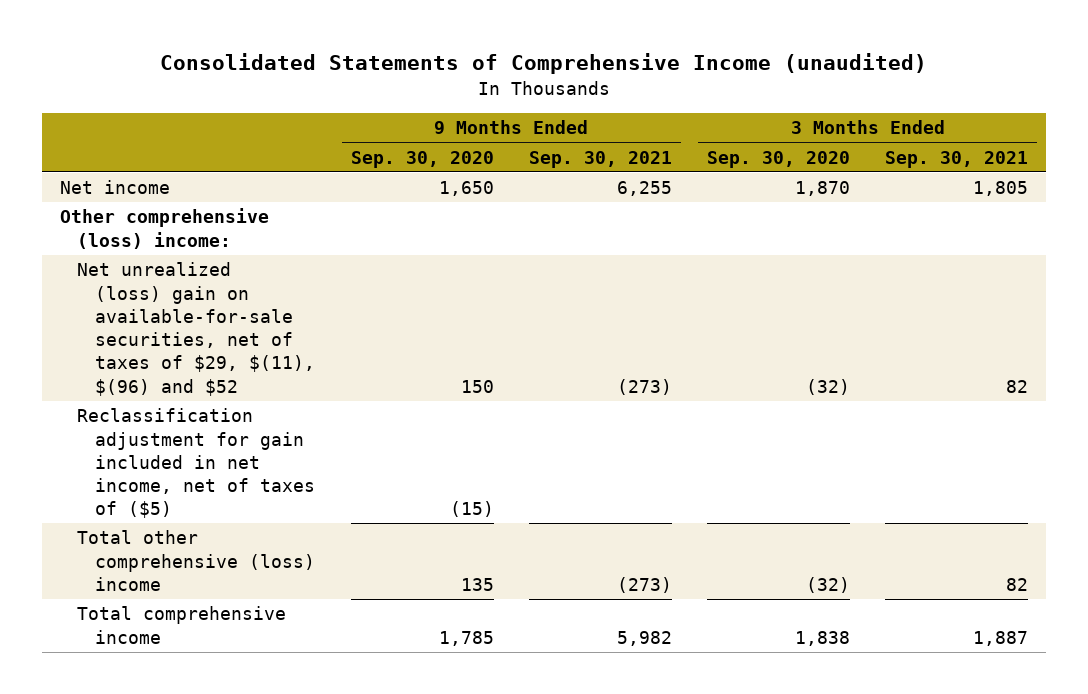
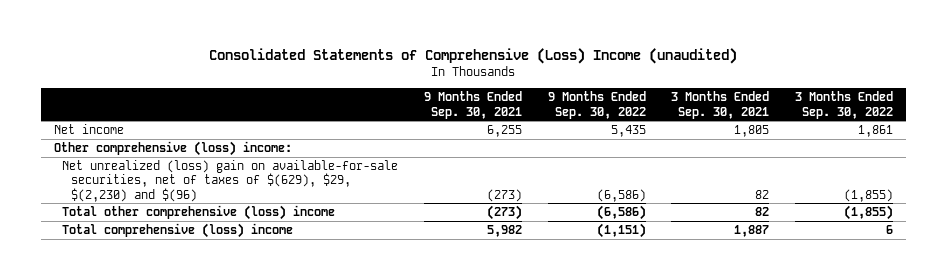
[159,53,927,75] Consolidated Statements of Comprehensive Income (unaudited) -> [209,47,738,64] Consolidated Statements of Comprehensive (Loss) Income (unaudited)
[350,150,494,168] Sep. 30, 2020 -> none
[706,150,850,168] Sep. 30, 2020 -> none
none -> [547,91,646,119] 9 Months Ended Sep. 30, 2022
none -> [794,91,893,119] 3 Months Ended Sep. 30, 2022
[77,408,316,519] Reclassification adjustment for gain included in net income, net of taxes of ($5) -> none
[77,262,316,396] Net unrealized (loss) gain on available-for-sale securities, net of taxes of $29, $(11), $(96) and $52 -> [62,160,399,202] Net unrealized (loss) gain on available-for-sale securities, net of taxes of $(629), $29, $(2,230) and $(96)
[77,606,287,644] Total comprehensive income -> [62,223,294,239] Total comprehensive (loss) income

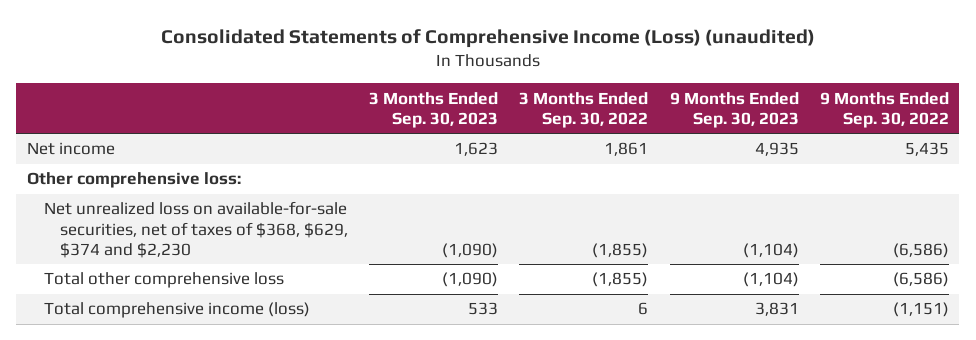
[209,47,738,64] Consolidated Statements of Comprehensive (Loss) Income (unaudited) -> [160,29,815,49] Consolidated Statements of Comprehensive Income (Loss) (unaudited)
[424,91,523,119] 9 Months Ended Sep. 30, 2021 -> none
[671,91,770,119] 3 Months Ended Sep. 30, 2021 -> none
none -> [369,91,499,129] 3 Months Ended Sep. 30, 2023
none -> [669,91,799,129] 9 Months Ended Sep. 30, 2023
[53,141,292,157] Other comprehensive (loss) income: -> [27,172,242,189] Other comprehensive loss:
[62,160,399,202] Net unrealized (loss) gain on available-for-sale securities, net of taxes of $(629), $29, $(2,230) and $(96) -> [43,201,349,259] Net unrealized loss on available-for-sale securities, net of taxes of $368, $629, $374 and $2,230
[62,205,336,221] Total other comprehensive (loss) income -> [43,272,284,289] Total other comprehensive loss
[62,223,294,239] Total comprehensive (loss) income -> [43,302,310,319] Total comprehensive income (loss)

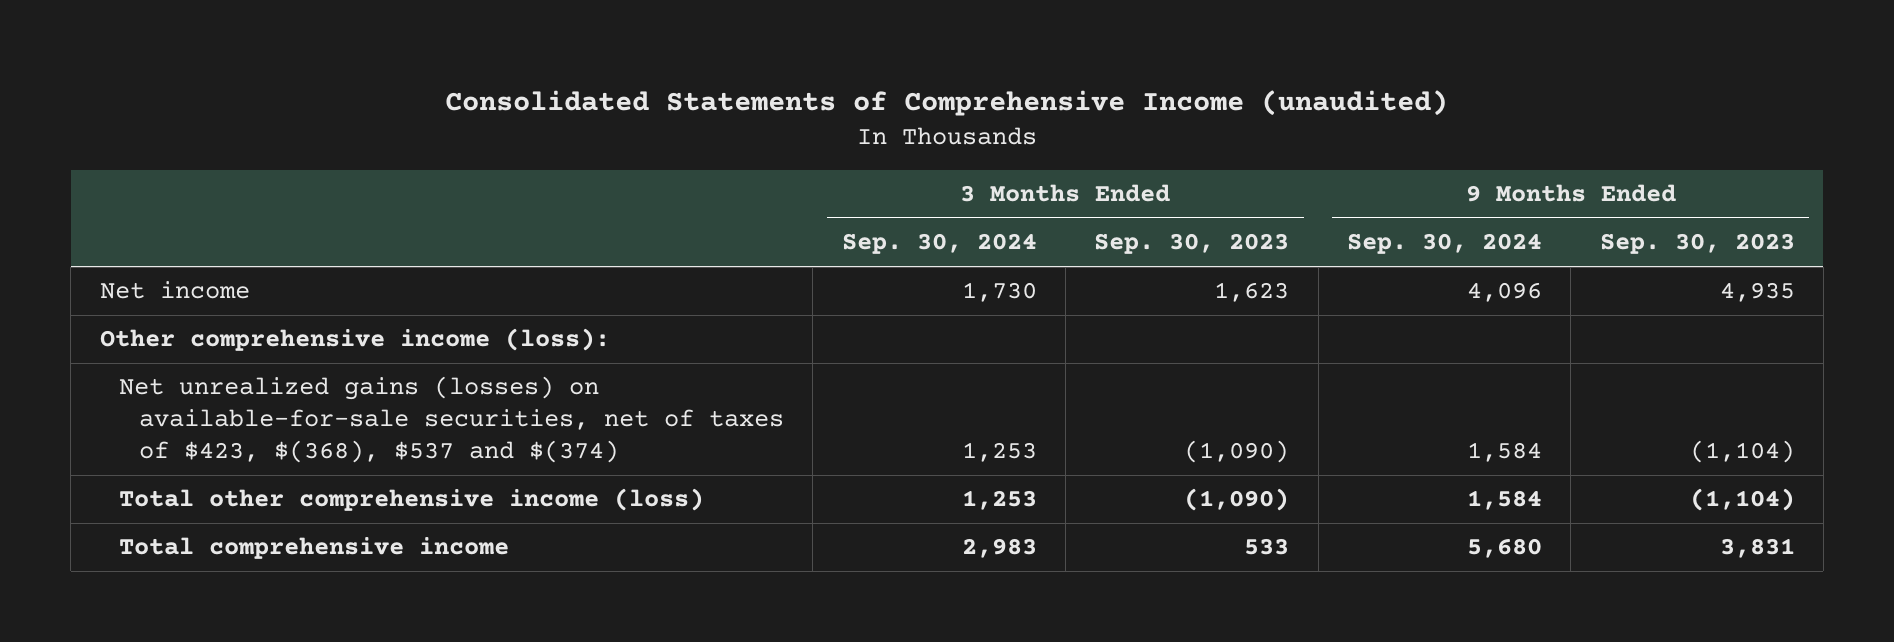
[160,29,815,49] Consolidated Statements of Comprehensive Income (Loss) (unaudited) -> [445,90,1449,117] Consolidated Statements of Comprehensive Income (unaudited)
[519,91,649,129] 3 Months Ended Sep. 30, 2022 -> none
[819,91,949,129] 9 Months Ended Sep. 30, 2022 -> none
none -> [841,233,1037,255] Sep. 30, 2024
none -> [1346,233,1542,255] Sep. 30, 2024
[27,172,242,189] Other comprehensive loss: -> [99,328,610,352] Other comprehensive income (loss):
[43,201,349,259] Net unrealized loss on available-for-sale securities, net of taxes of $368, $629, $374 and $2,230 -> [119,376,784,463] Net unrealized gains (losses) on available-for-sale securities, net of taxes of $423, $(368), $537 and $(374)
[43,272,284,289] Total other comprehensive loss -> [119,488,705,512] Total other comprehensive income (loss)
[43,302,310,319] Total comprehensive income (loss) -> [119,537,510,560] Total comprehensive income

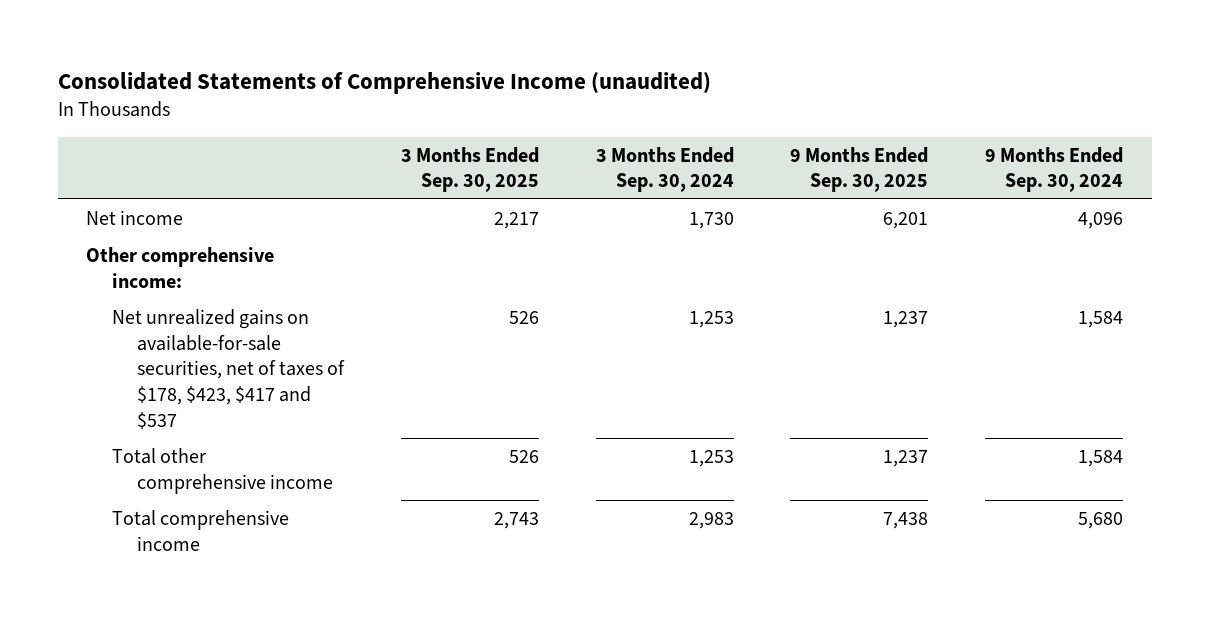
[1094,233,1290,255] Sep. 30, 2023 -> none
[1599,233,1795,255] Sep. 30, 2023 -> none
none -> [400,146,539,193] 3 Months Ended Sep. 30, 2025
none -> [790,146,929,193] 9 Months Ended Sep. 30, 2025
[99,328,610,352] Other comprehensive income (loss): -> [86,246,275,288] Other comprehensive income:
[119,376,784,463] Net unrealized gains (losses) on available-for-sale securities, net of taxes of $423, $(368), $537 and $(374) -> [111,308,345,429] Net unrealized gains on available-for-sale securities, net of taxes of $178, $423, $417 and $537
[119,488,705,512] Total other comprehensive income (loss) -> [111,447,333,494] Total other comprehensive income

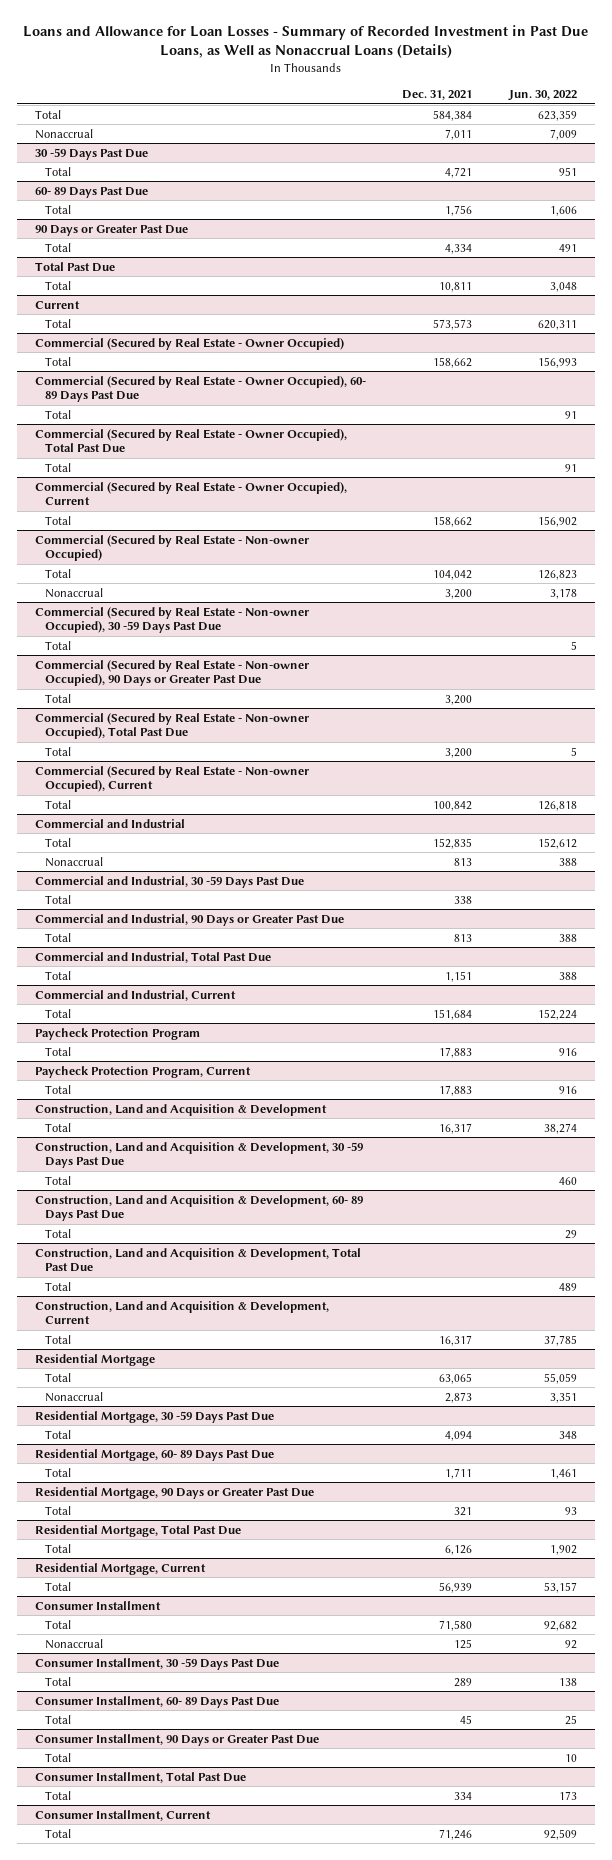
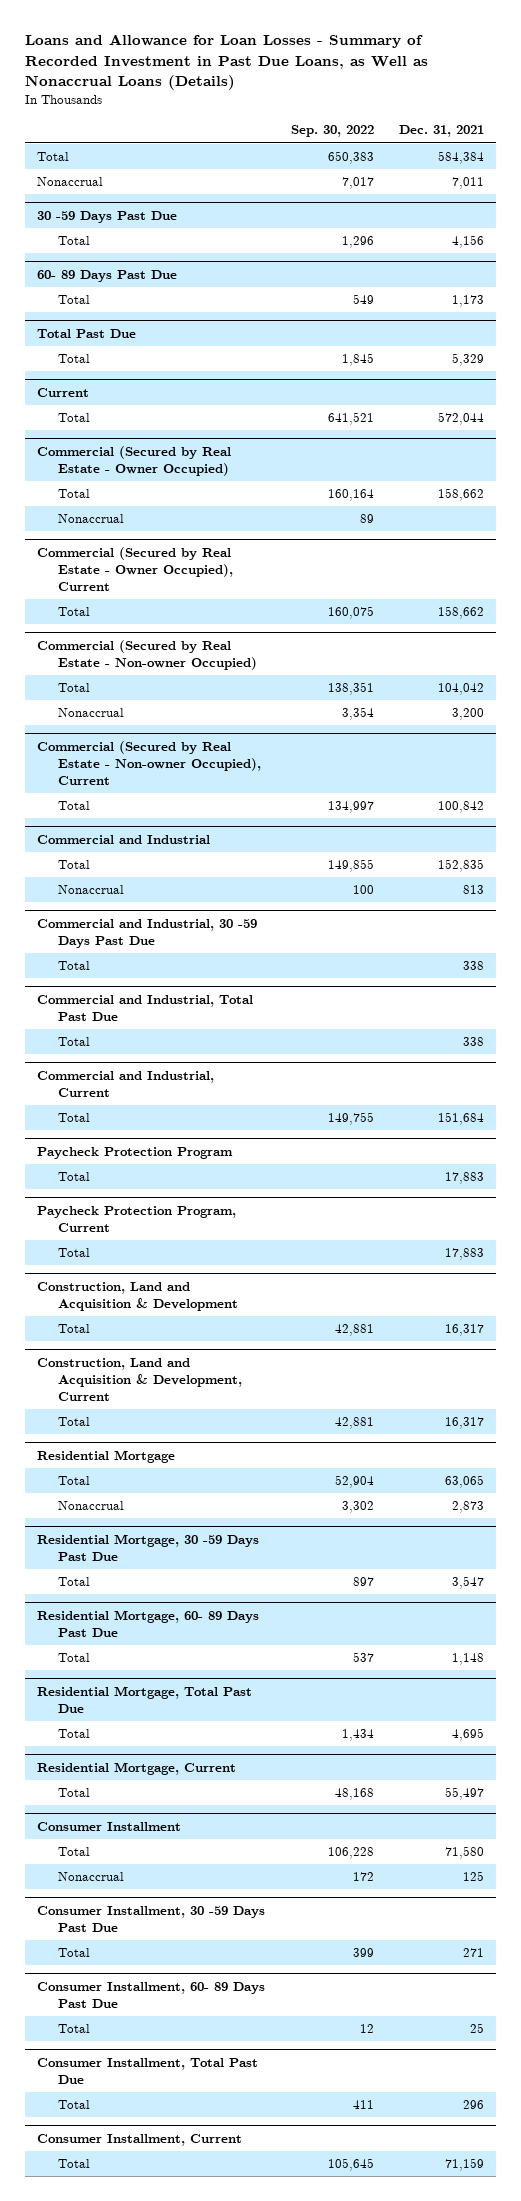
[508,89,578,101] Jun. 30, 2022 -> none
none -> [290,125,374,138] Sep. 30, 2022
[445,166,473,178] 4,721 -> [451,235,484,249] 4,156
[34,224,188,236] 90 Days or Greater Past Due -> none
[44,242,71,252] Total -> none
[445,204,473,216] 1,756 -> [451,295,484,308] 1,173
[439,281,473,292] 10,811 -> [451,353,484,367] 5,329
[433,318,473,330] 573,573 -> [437,412,484,426] 572,044
[34,375,366,403] Commercial (Secured by Real Estate - Owner Occupied), 60- 89 Days Past Due -> none
[44,409,71,419] Total -> none
[34,428,347,454] Commercial (Secured by Real Estate - Owner Occupied), Total Past Due -> none
[44,462,71,472] Total -> none
none -> [58,514,125,524] Nonaccrual
[34,606,309,634] Commercial (Secured by Real Estate - Non-owner Occupied), 30 -59 Days Past Due -> none
[44,640,71,650] Total -> none
[34,659,309,687] Commercial (Secured by Real Estate - Non-owner Occupied), 90 Days or Greater Past Due -> none
[44,693,71,703] Total -> none
[34,712,309,740] Commercial (Secured by Real Estate - Non-owner Occupied), Total Past Due -> none
[44,746,71,756] Total -> none
[34,913,344,926] Commercial and Industrial, 90 Days or Greater Past Due -> none
[44,932,71,942] Total -> none
[445,970,473,982] 1,151 -> [462,1037,484,1047] 338
[34,1141,363,1169] Construction, Land and Acquisition & Development, 30 -59 Days Past Due -> none
[44,1175,71,1185] Total -> none
[34,1194,363,1222] Construction, Land and Acquisition & Development, 60- 89 Days Past Due -> none
[44,1228,71,1238] Total -> none
[34,1247,361,1273] Construction, Land and Acquisition & Development, Total Past Due -> none
[44,1281,71,1291] Total -> none
[445,1430,473,1441] 4,094 -> [451,1576,484,1590] 3,547
[34,1486,314,1499] Residential Mortgage, 90 Days or Greater Past Due -> none
[44,1505,71,1515] Total -> none
[445,1467,473,1479] 1,711 -> [451,1653,484,1666] 1,148
[445,1544,473,1555] 6,126 -> [451,1728,484,1742] 4,695
[439,1581,473,1593] 56,939 -> [444,1787,484,1801] 55,497
[454,1677,473,1687] 289 -> [462,1948,484,1958] 271
[34,1733,319,1746] Consumer Installment, 90 Days or Greater Past Due -> none
[44,1752,71,1762] Total -> none
[460,1714,473,1724] 45 -> [469,2023,484,2034] 25
[454,1791,473,1800] 334 -> [462,2100,484,2110] 296
[439,1828,473,1840] 71,246 -> [444,2158,484,2172] 71,159

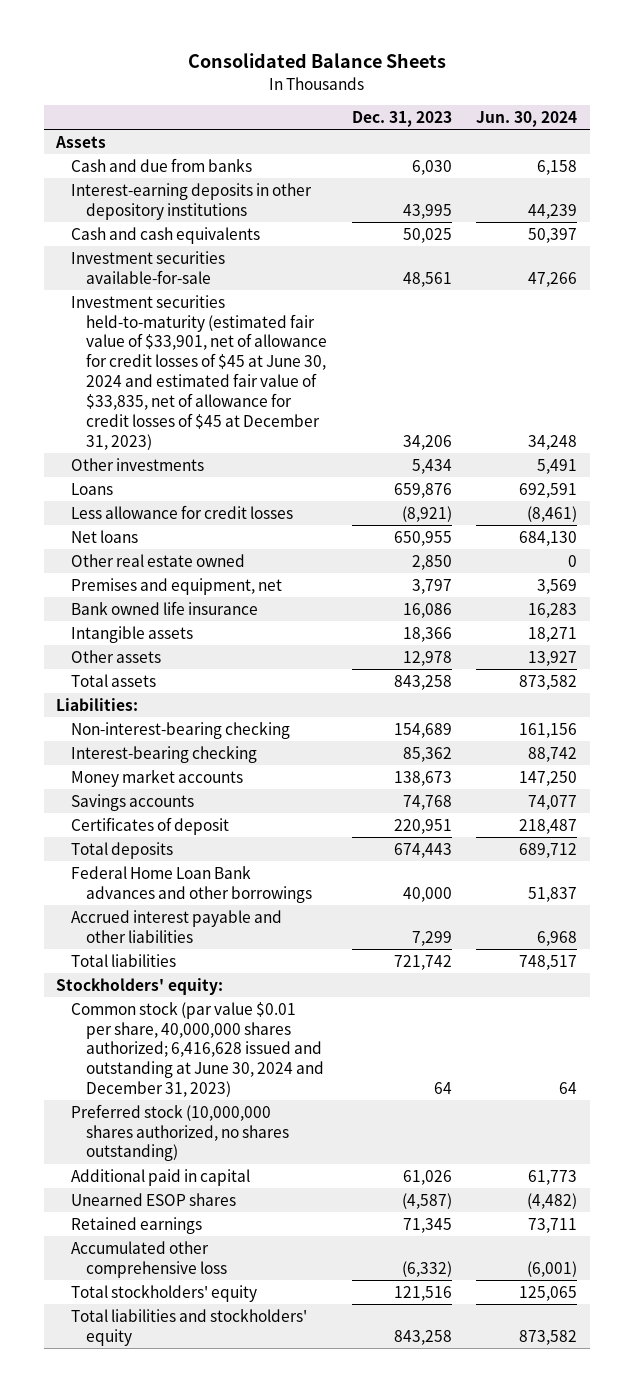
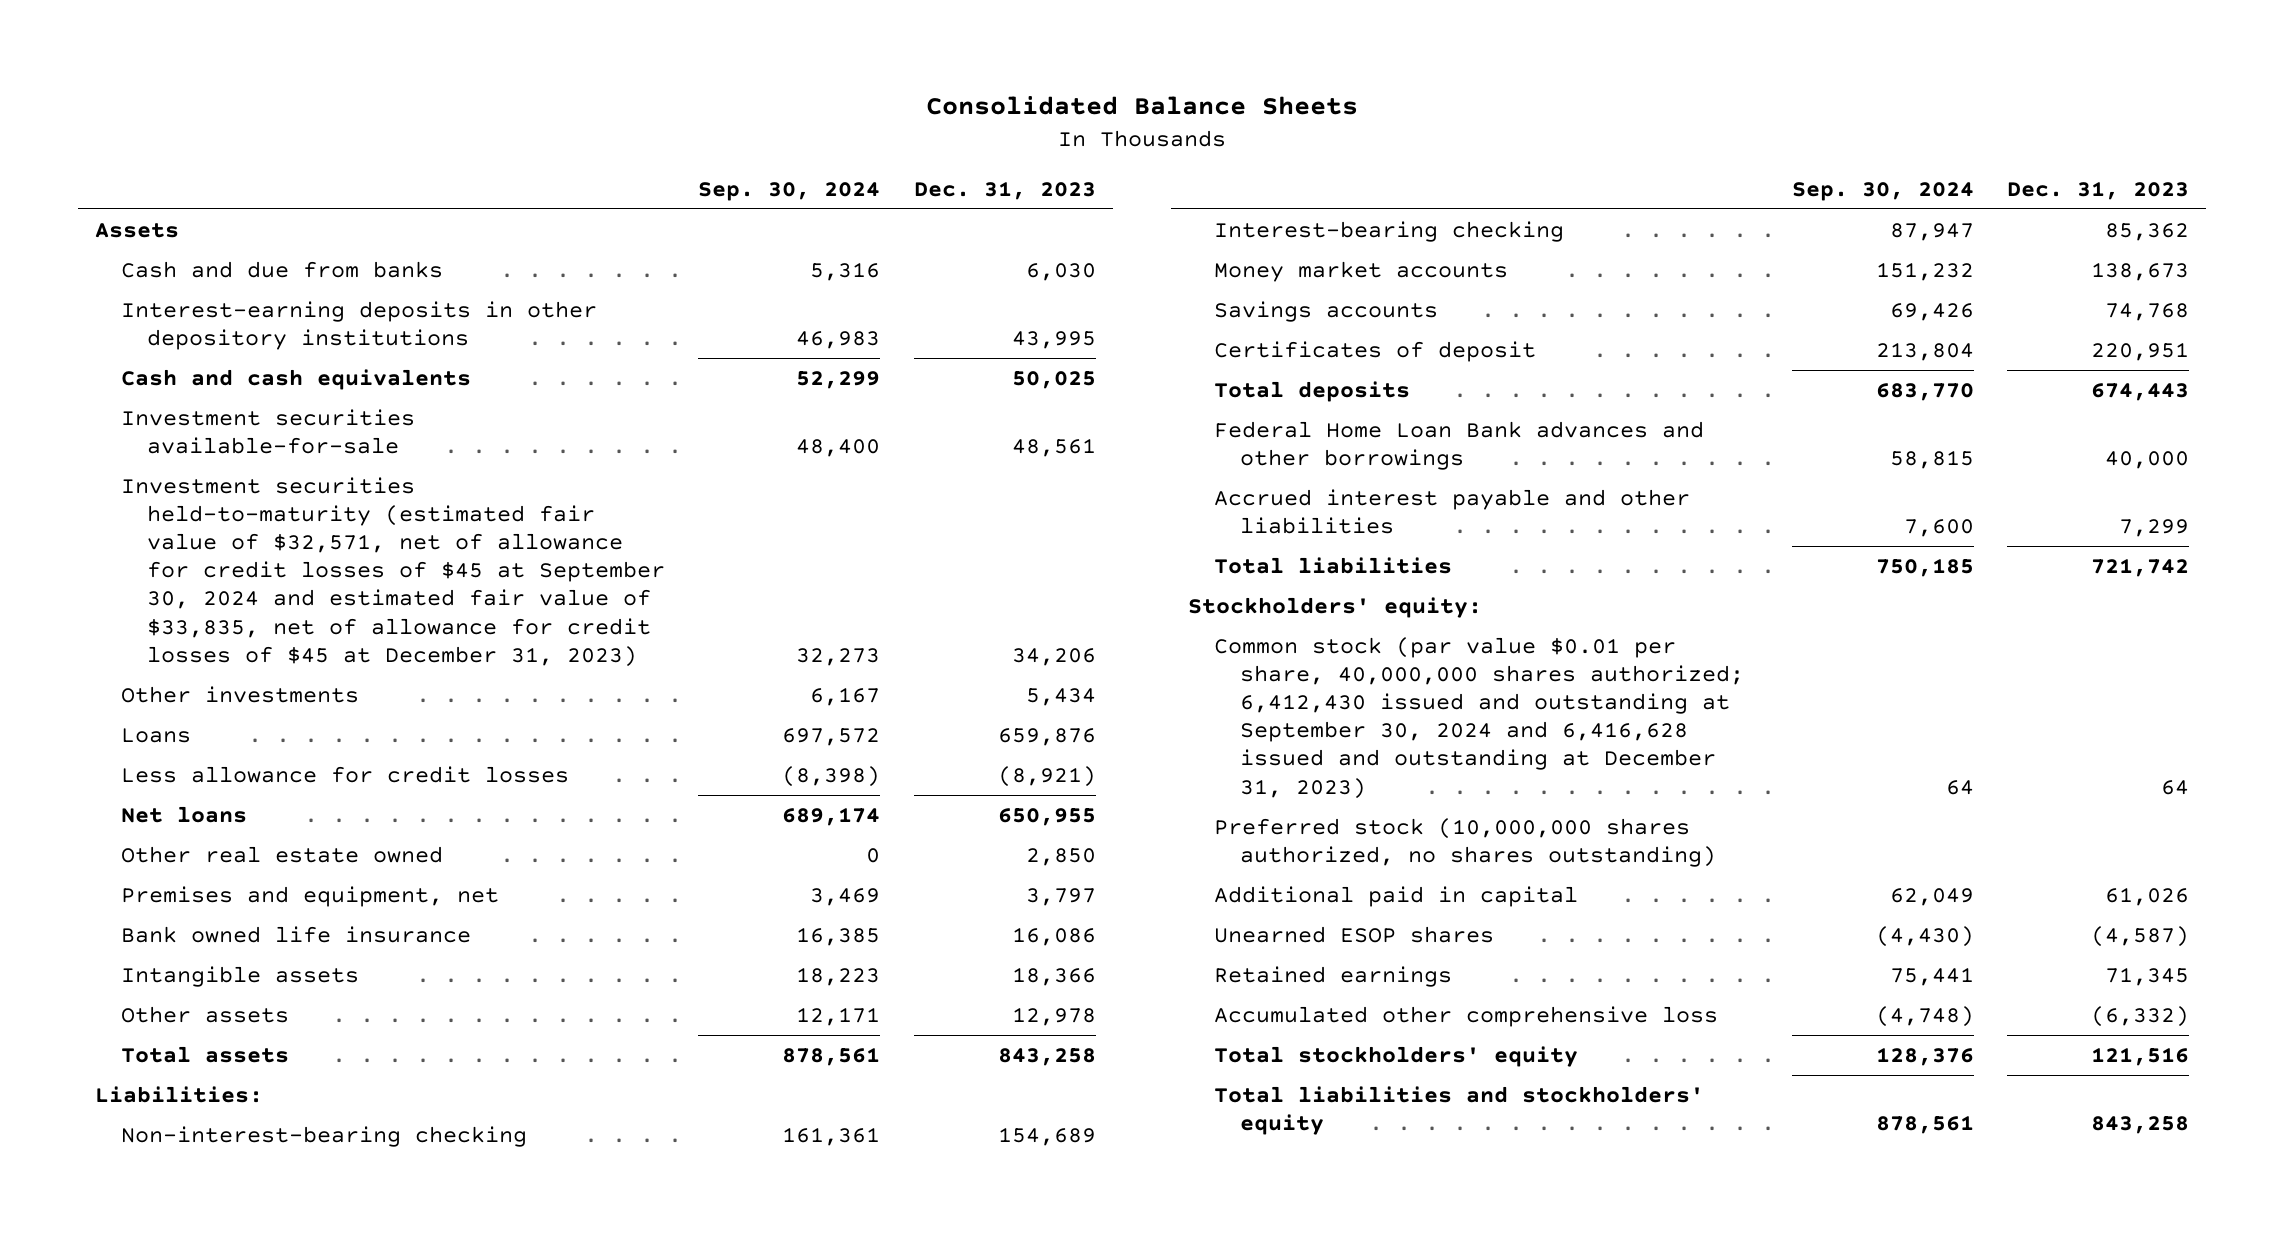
[476,111,578,128] Jun. 30, 2024 -> none
none -> [698,181,881,201] Sep. 30, 2024
[70,294,327,450] Investment securities held-to-maturity (estimated fair value of $33,901, net of allowance for credit losses of $45 at June 30, 2024 and estimated fair value of $33,835, net of allowance for credit losses of $45 at December 31, 2023) -> [120,476,665,667] Investment securities held-to-maturity (estimated fair value of $32,571, net of allowance for credit losses of $45 at September 30, 2024 and estimated fair value of $33,835, net of allowance for credit losses of $45 at December 31, 2023)
[70,1001,324,1098] Common stock (par value $0.01 per share, 40,000,000 shares authorized; 6,416,628 issued and outstanding at June 30, 2024 and December 31, 2023) -> [1214,636,1745,799] Common stock (par value $0.01 per share, 40,000,000 shares authorized; 6,412,430 issued and outstanding at September 30, 2024 and 6,416,628 issued and outstanding at December 31, 2023)

